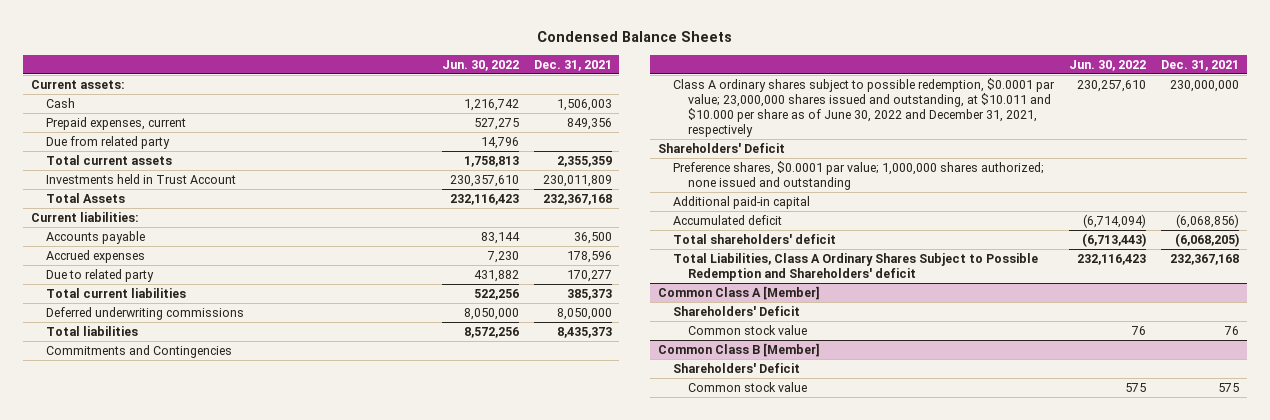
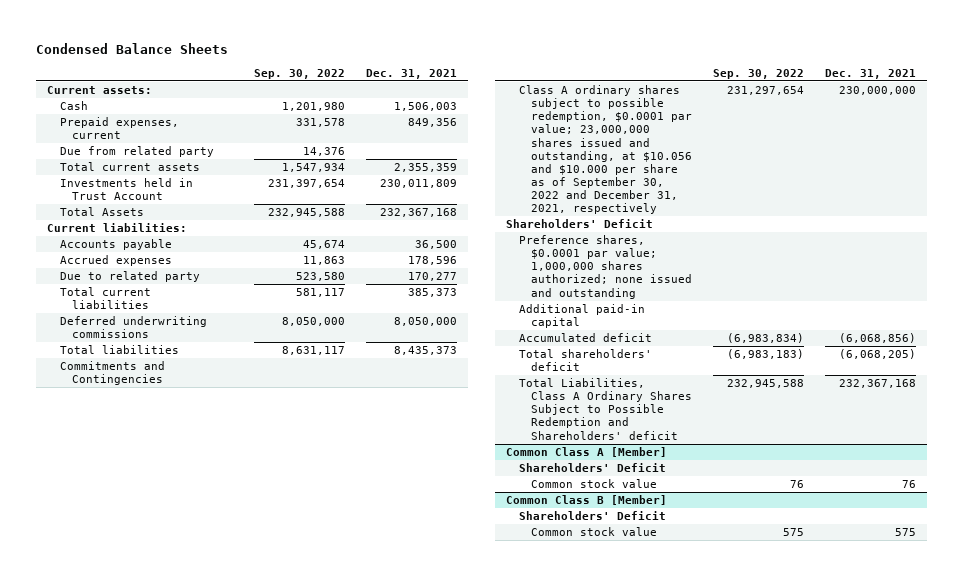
[441,59,519,71] Jun. 30, 2022 -> none
none -> [254,68,346,79] Sep. 30, 2022
[672,77,1055,138] Class A ordinary shares subject to possible redemption, $0.0001 par value; 23,000,000 shares issued and outstanding, at $10.011 and $10.000 per share as of June 30, 2022 and December 31, 2021, respectively -> [518,84,693,215] Class A ordinary shares subject to possible redemption, $0.0001 par value; 23,000,000 shares issued and outstanding, at $10.056 and $10.000 per share as of September 30, 2022 and December 31, 2021, respectively

